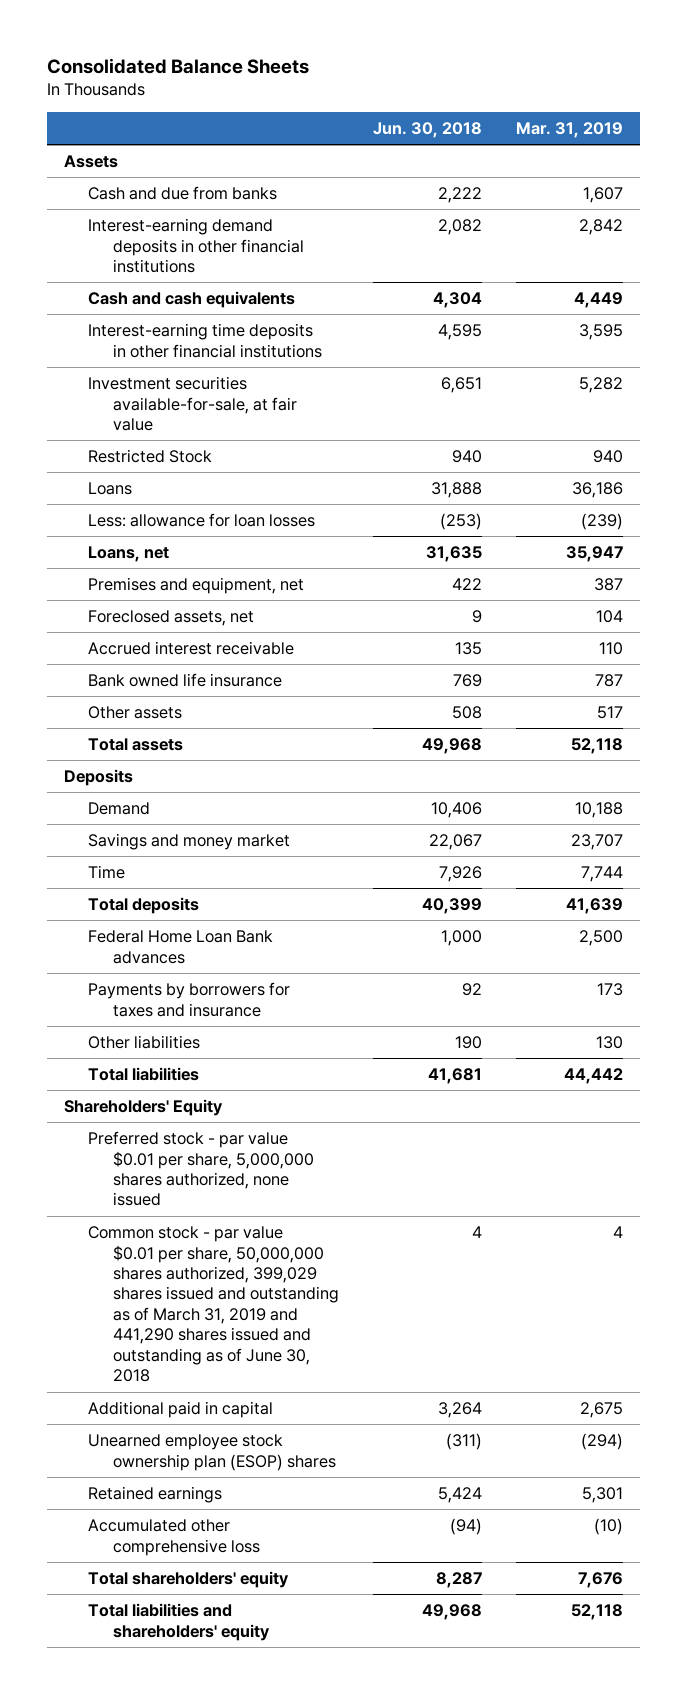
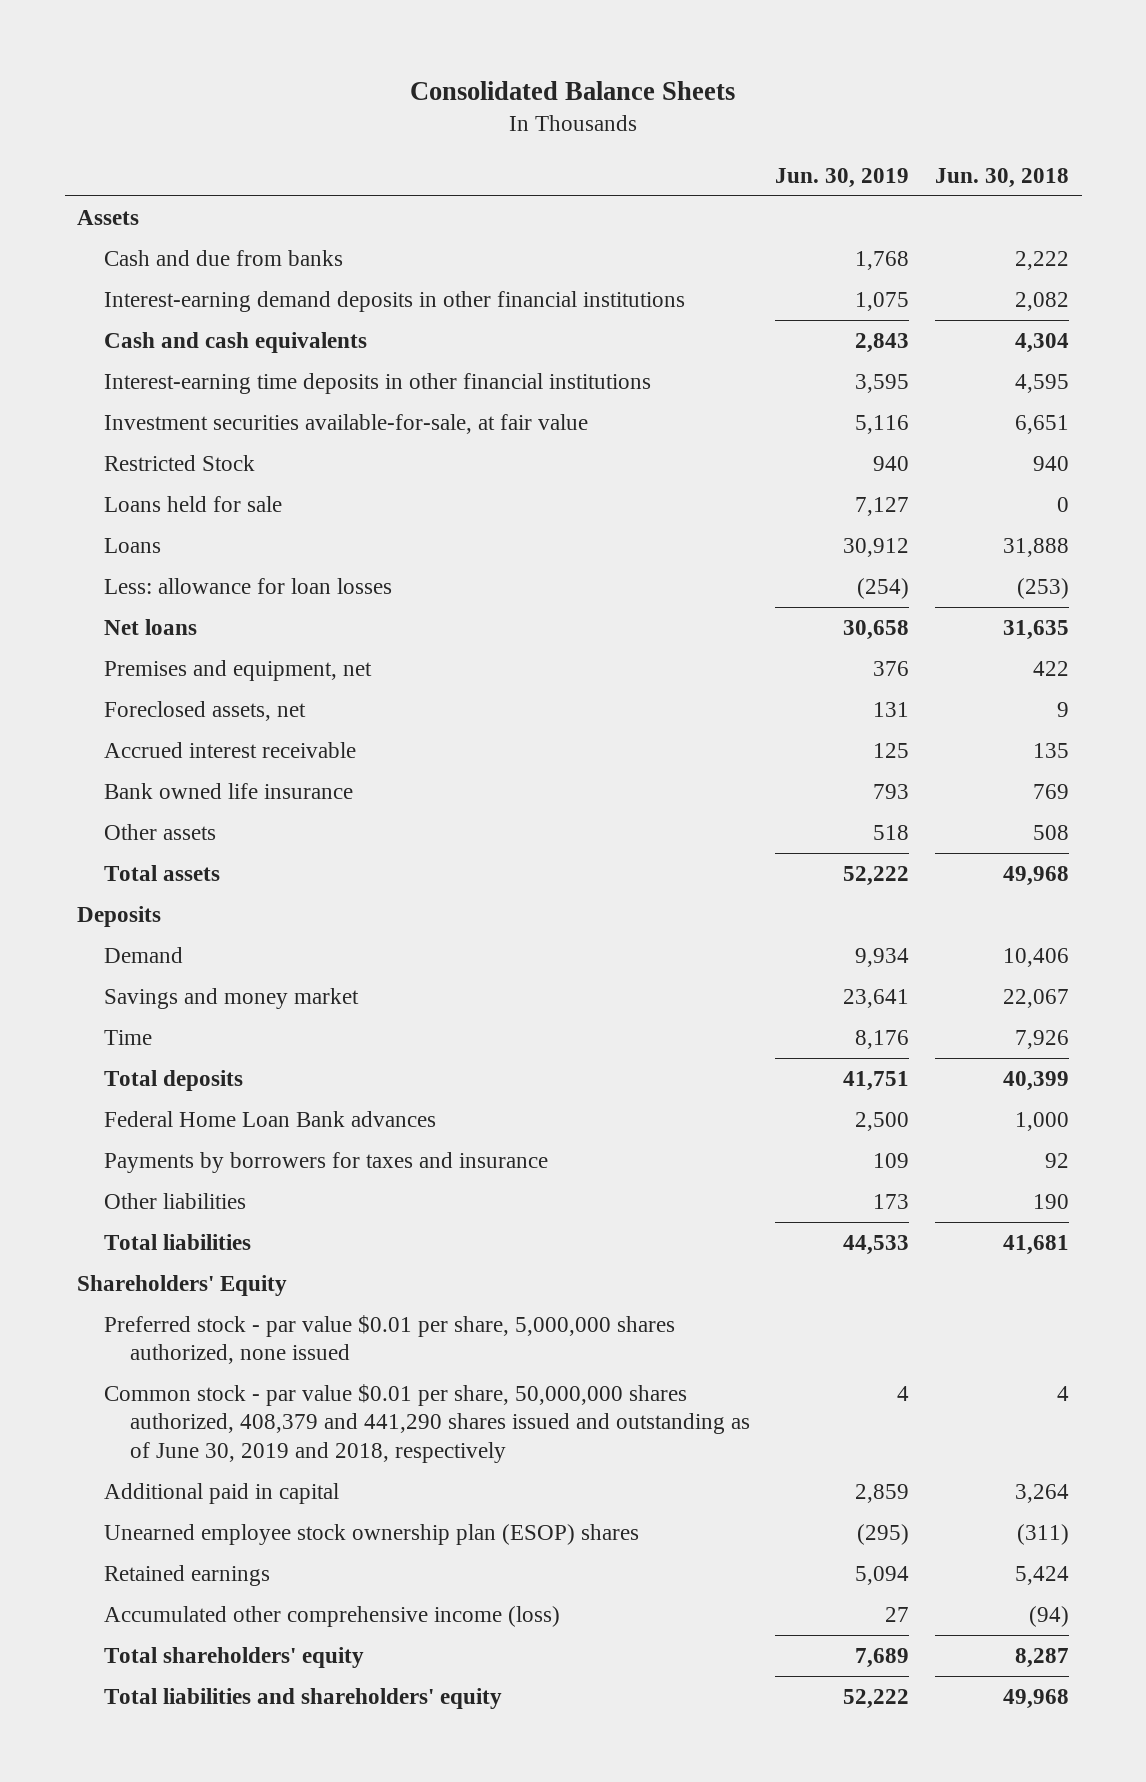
[516,121,624,138] Mar. 31, 2019 -> none
none -> [775,167,910,188] Jun. 30, 2019
none -> [103,496,282,513] Loans held for sale
[88,546,170,563] Loans, net -> [103,619,197,636] Net loans
[88,1226,340,1383] Common stock - par value $0.01 per share, 50,000,000 shares authorized, 399,029 shares issued and outstanding as of March 31, 2019 and 441,290 shares issued and outstanding as of June 30, 2018 -> [103,1384,750,1463] Common stock - par value $0.01 per share, 50,000,000 shares authorized, 408,379 and 441,290 shares issued and outstanding as of June 30, 2019 and 2018, respectively
[88,1519,261,1556] Accumulated other comprehensive loss -> [103,1606,560,1628] Accumulated other comprehensive income (loss)

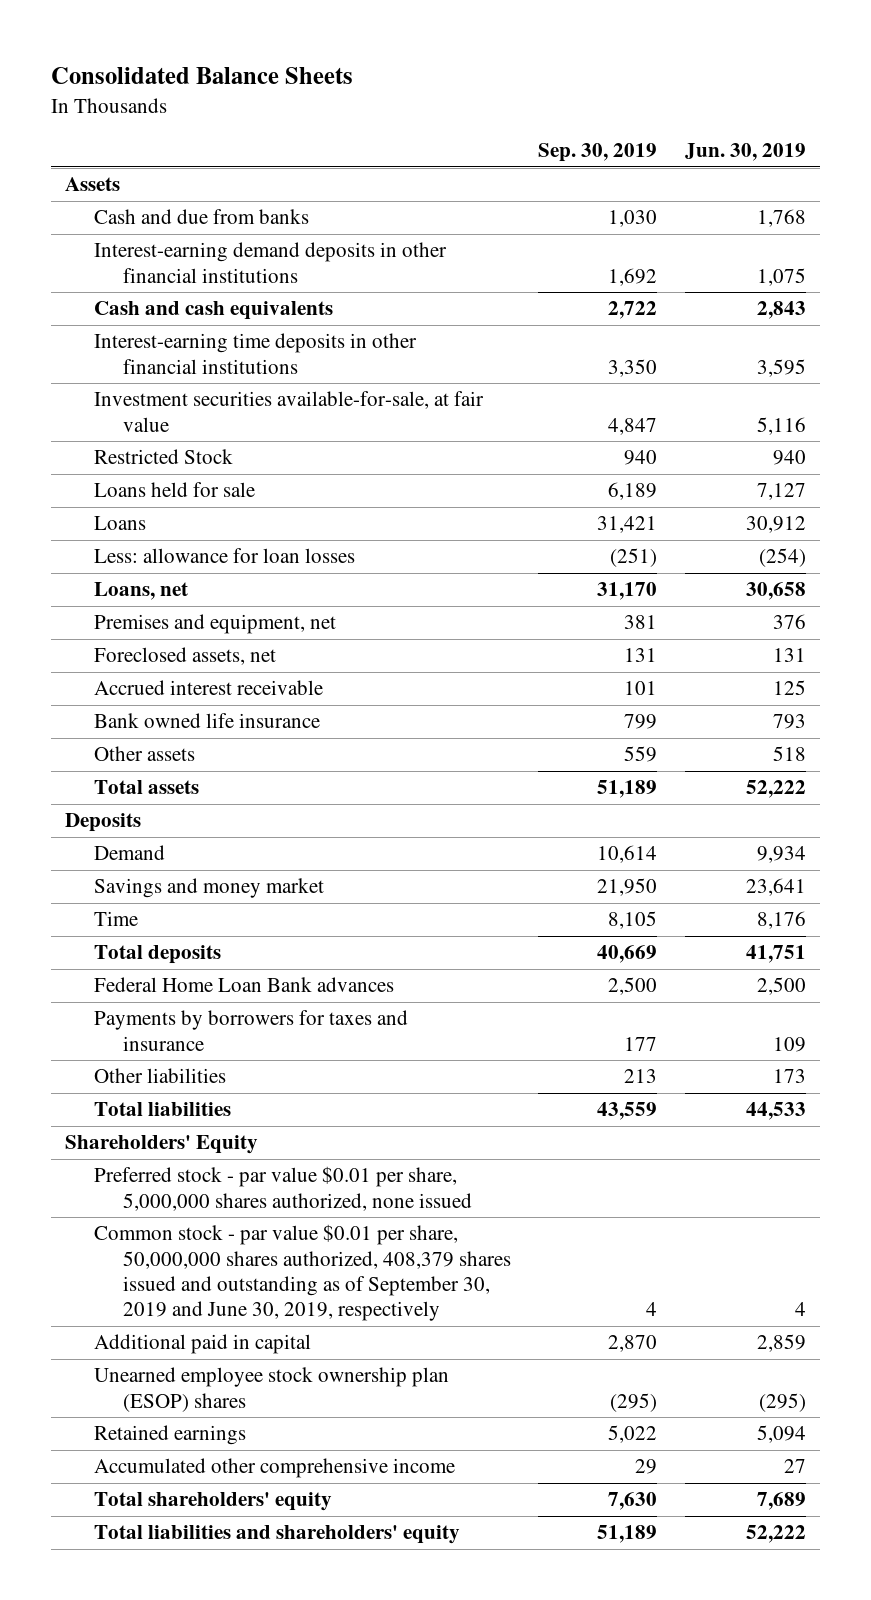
[935,167,1070,188] Jun. 30, 2018 -> none
none -> [538,143,658,163] Sep. 30, 2019
[103,619,197,636] Net loans -> [93,582,188,601] Loans, net
[103,1384,750,1463] Common stock - par value $0.01 per share, 50,000,000 shares authorized, 408,379 and 441,290 shares issued and outstanding as of June 30, 2019 and 2018, respectively -> [93,1224,511,1322] Common stock - par value $0.01 per share, 50,000,000 shares authorized, 408,379 shares issued and outstanding as of September 30, 2019 and June 30, 2019, respectively
[103,1606,560,1628] Accumulated other comprehensive income (loss) -> [93,1458,455,1479] Accumulated other comprehensive income

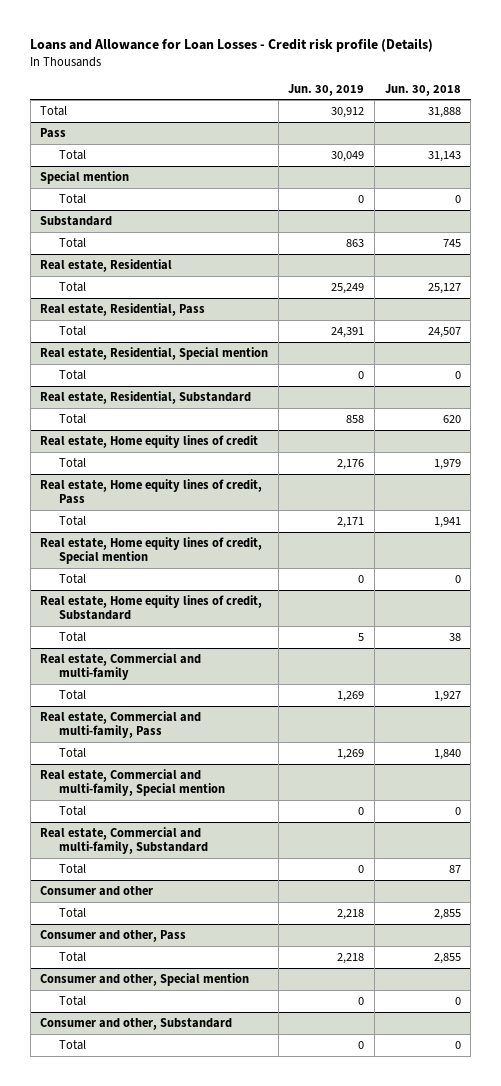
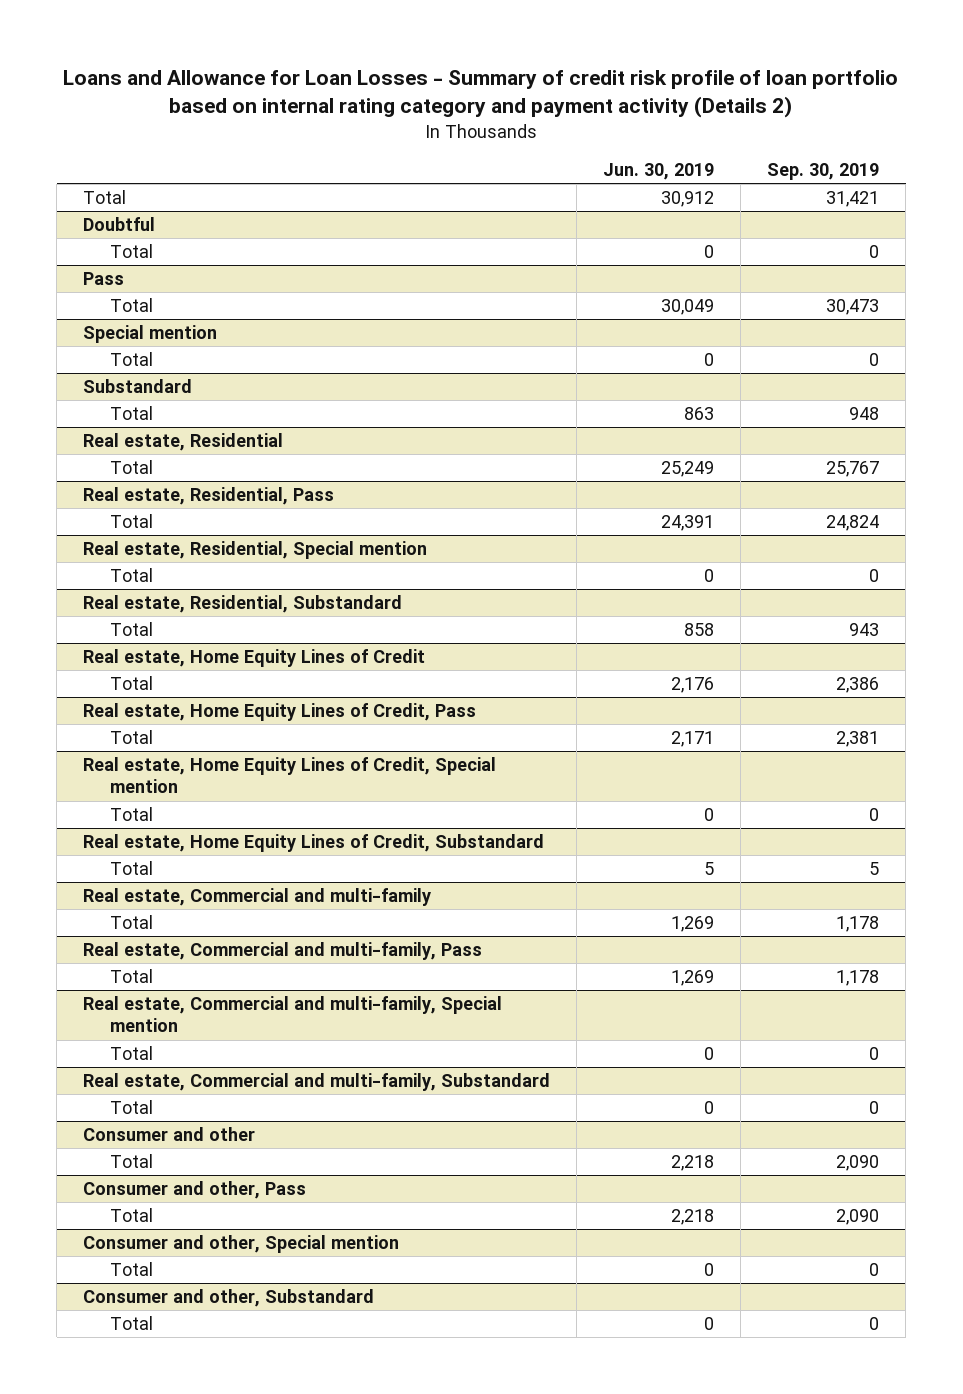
[30,38,434,53] Loans and Allowance for Loan Losses - Credit risk profile (Details) -> [63,70,899,119] Loans and Allowance for Loan Losses - Summary of credit risk profile of loan portfolio based on internal rating category and payment activity (Details 2)
[384,83,461,96] Jun. 30, 2018 -> none
none -> [767,162,880,180] Sep. 30, 2019
none -> [83,217,156,232] Doubtful
none -> [109,244,153,259] Total
[40,434,259,448] Real estate, Home equity lines of credit -> [83,649,426,668] Real estate, Home Equity Lines of Credit
[40,478,263,505] Real estate, Home equity lines of credit, Pass -> [83,703,477,722] Real estate, Home Equity Lines of Credit, Pass
[40,536,263,565] Real estate, Home equity lines of credit, Special mention -> [83,757,497,794] Real estate, Home Equity Lines of Credit, Special mention
[40,594,263,621] Real estate, Home equity lines of credit, Substandard -> [83,834,545,853] Real estate, Home Equity Lines of Credit, Substandard

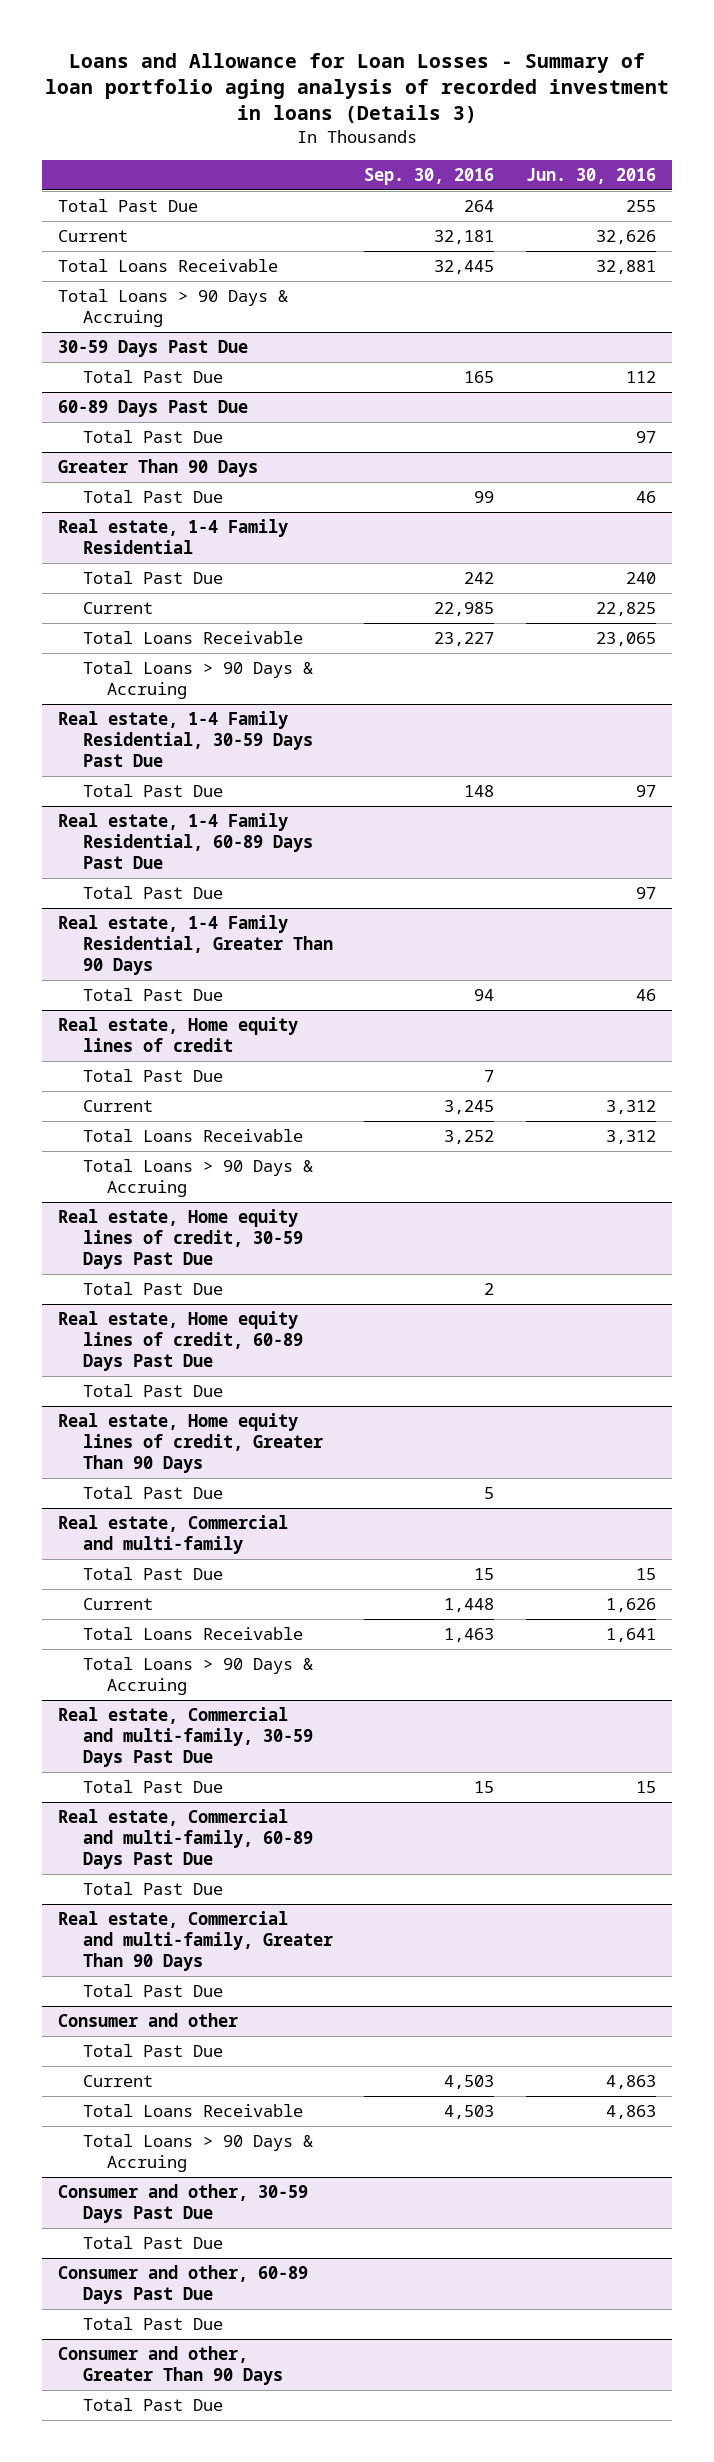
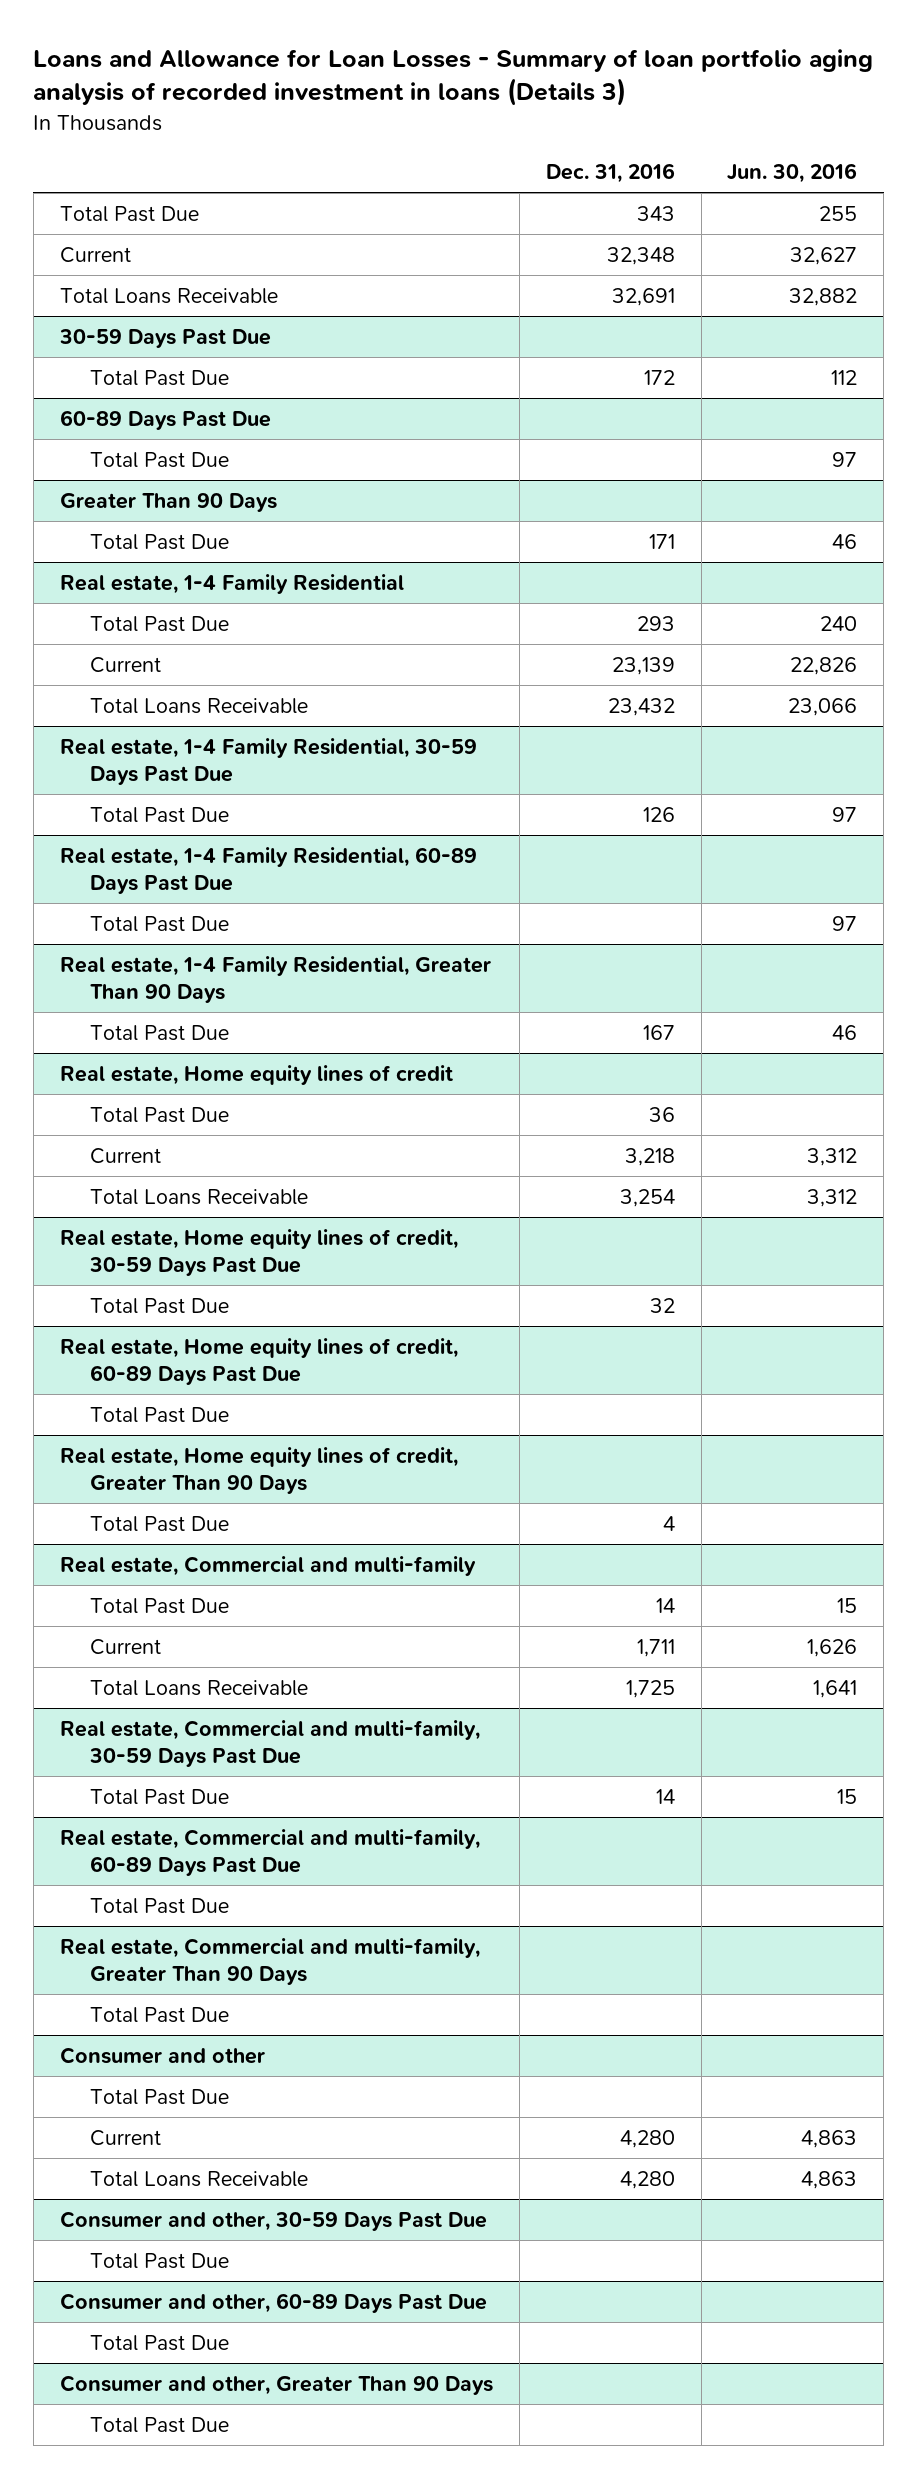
[364,167,495,185] Sep. 30, 2016 -> none
none -> [545,163,675,184] Dec. 31, 2016
[57,289,288,328] Total Loans > 90 Days & Accruing -> none
[595,230,656,245] 32,626 -> [790,246,858,265] 32,627
[595,260,656,275] 32,881 -> [789,287,858,306] 32,882
[82,661,313,700] Total Loans > 90 Days & Accruing -> none
[595,602,656,617] 22,825 -> [790,656,858,675] 22,826
[595,632,656,647] 23,065 -> [788,697,858,716] 23,066
[82,1159,313,1198] Total Loans > 90 Days & Accruing -> none
[82,1657,313,1696] Total Loans > 90 Days & Accruing -> none
[82,2134,313,2173] Total Loans > 90 Days & Accruing -> none

